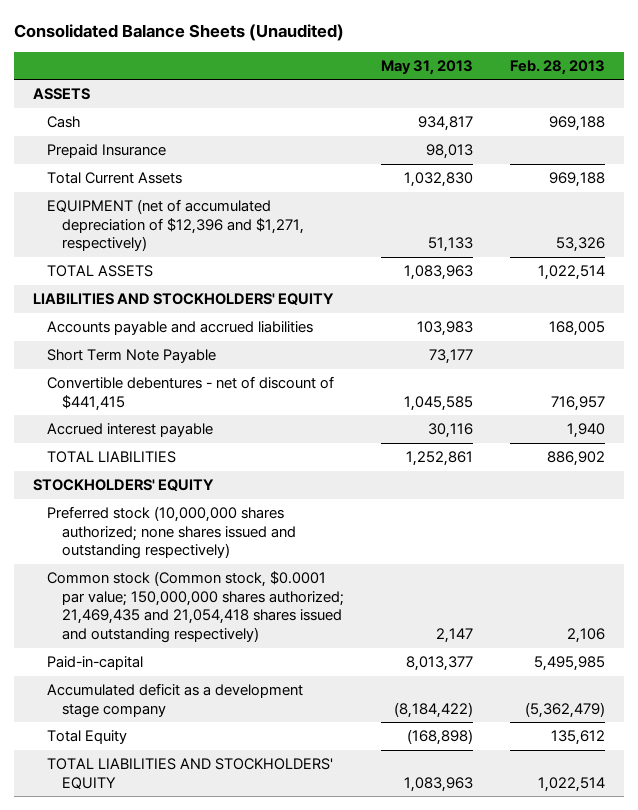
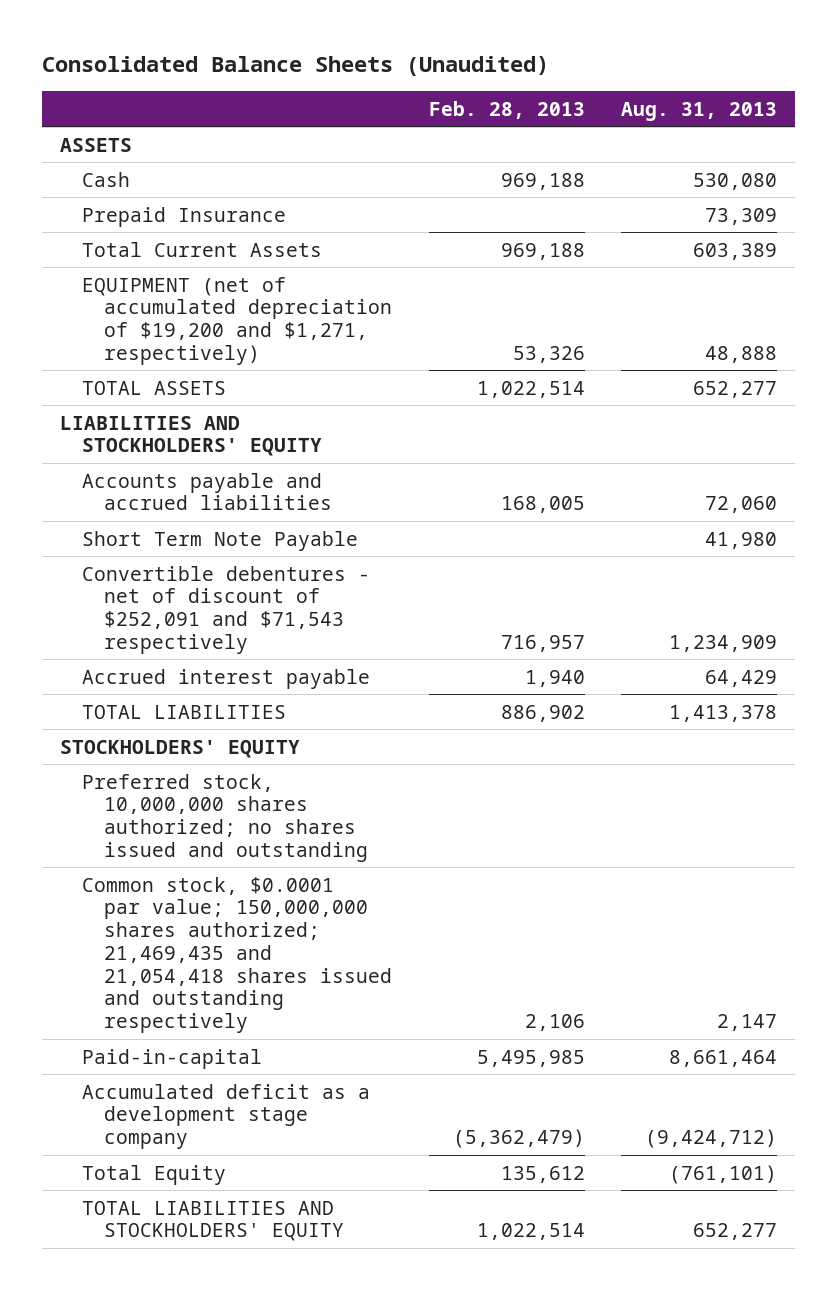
[380,59,473,75] May 31, 2013 -> none
none -> [620,101,777,121] Aug. 31, 2013
[47,199,304,252] EQUIPMENT (net of accumulated depreciation of $12,396 and $1,271, respectively) -> [82,276,393,365] EQUIPMENT (net of accumulated depreciation of $19,200 and $1,271, respectively)
[47,376,335,411] Convertible debentures - net of discount of $441,415 -> [82,565,371,654] Convertible debentures - net of discount of $252,091 and $71,543 respectively
[47,506,296,560] Preferred stock (10,000,000 shares authorized; none shares issued and outstanding respectively) -> [82,773,369,862] Preferred stock, 10,000,000 shares authorized; no shares issued and outstanding
[47,571,344,644] Common stock (Common stock, $0.0001 par value; 150,000,000 shares authorized; 21,469,435 and 21,054,418 shares issued and outstanding respectively) -> [82,876,393,1034] Common stock, $0.0001 par value; 150,000,000 shares authorized; 21,469,435 and 21,054,418 shares issued and outstanding respectively

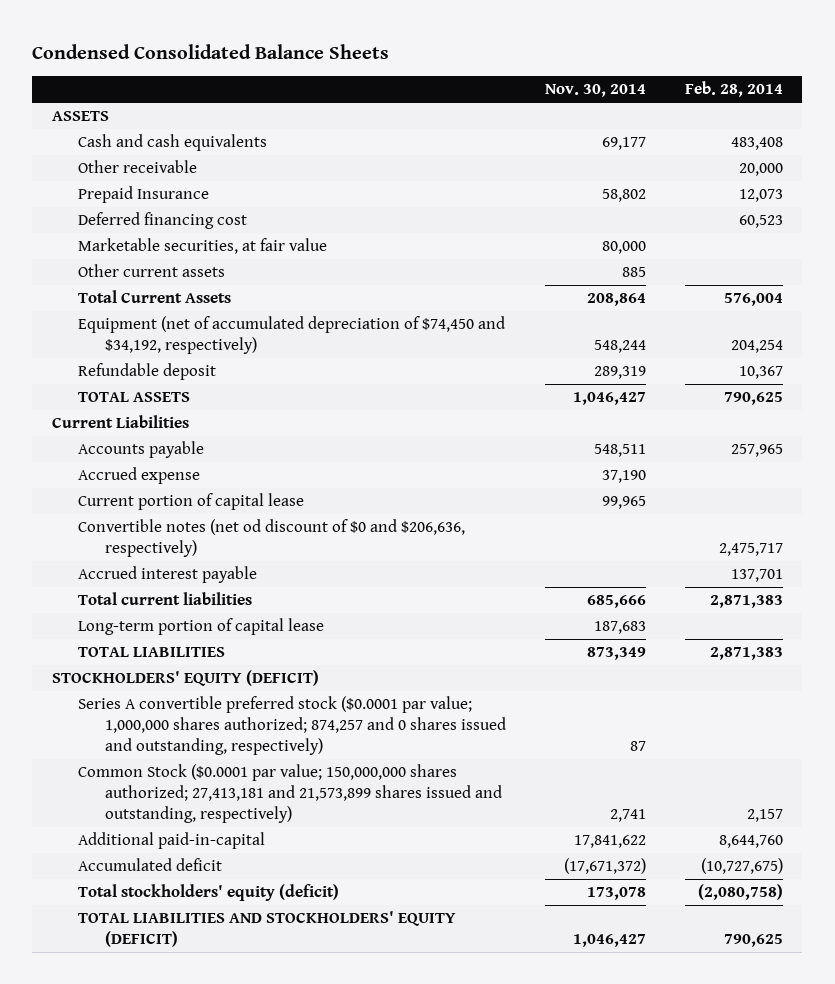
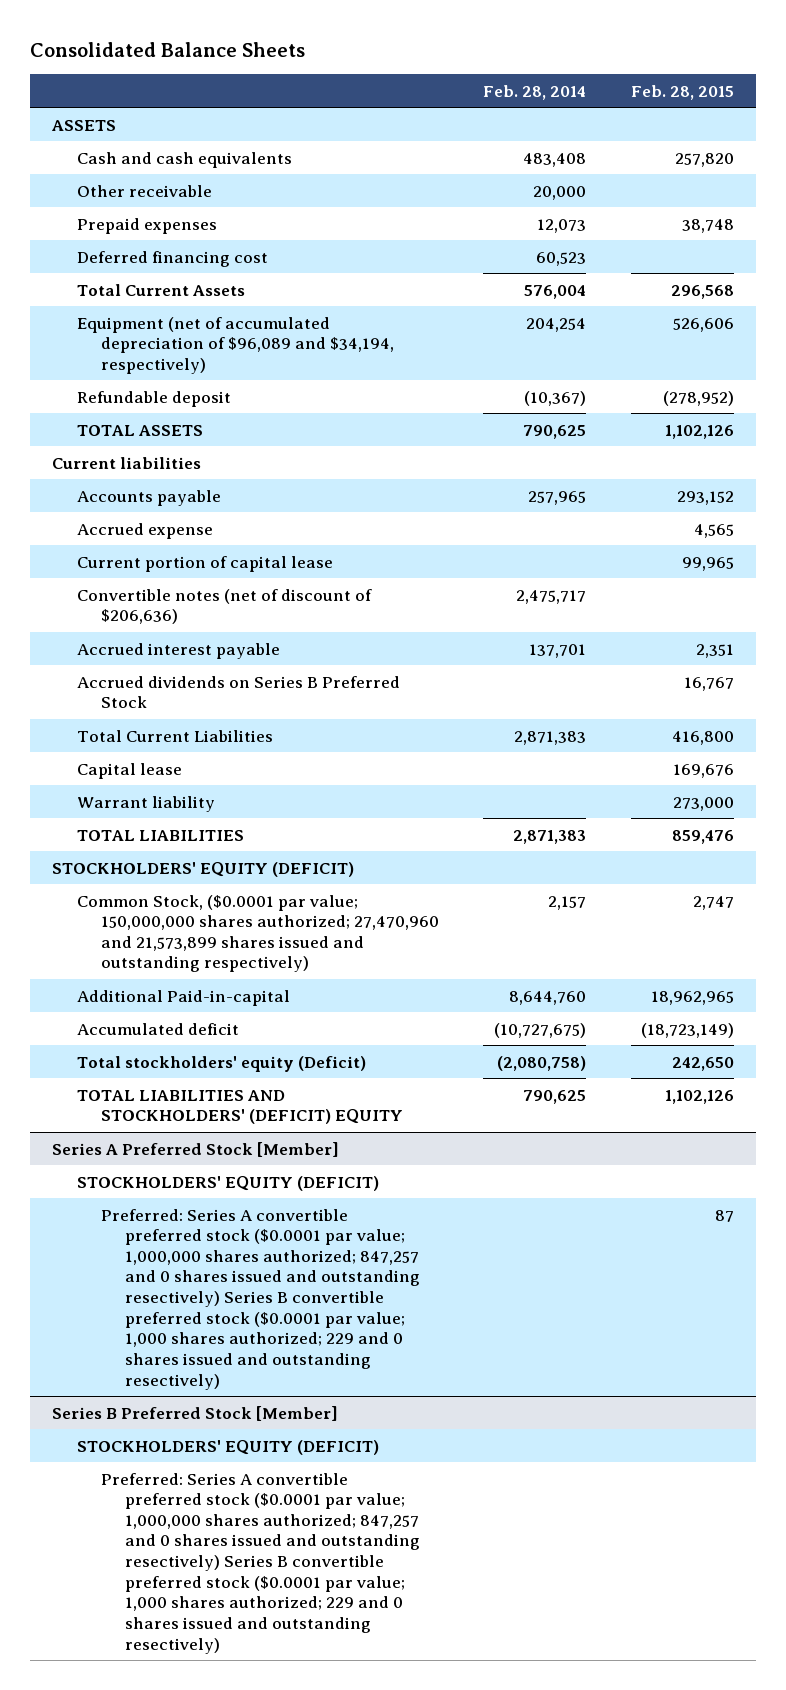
[32,43,390,59] Condensed Consolidated Balance Sheets -> [30,41,306,57] Consolidated Balance Sheets
[544,84,646,98] Nov. 30, 2014 -> none
none -> [630,84,734,100] Feb. 28, 2015
[78,186,210,204] Prepaid Insurance -> [76,217,217,234] Prepaid expenses
[78,238,328,255] Marketable securities, at fair value -> none
[78,264,226,278] Other current assets -> none
[78,316,506,355] Equipment (net of accumulated depreciation of $74,450 and $34,192, respectively) -> [76,316,394,374] Equipment (net of accumulated depreciation of $96,089 and $34,194, respectively)
[738,366,783,380] 10,367 -> [524,390,587,406] (10,367)
[51,415,189,429] Current Liabilities -> [52,456,202,469] Current liabilities
[78,519,466,558] Convertible notes (net od discount of $0 and $206,636, respectively) -> [76,588,372,625] Convertible notes (net of discount of $206,636)
[78,618,325,636] Long-term portion of capital lease -> none
none -> [76,675,400,709] Accrued dividends on Series B Preferred Stock
[78,592,253,606] Total current liabilities -> [76,729,273,742] Total Current Liabilities
none -> [76,762,182,779] Capital lease
none -> [76,795,215,812] Warrant liability
[78,696,506,755] Series A convertible preferred stock ($0.0001 par value; 1,000,000 shares authorized; 874,257 and 0 shares issued and outstanding, respectively) -> none
[78,764,502,823] Common Stock ($0.0001 par value; 150,000,000 shares authorized; 27,413,181 and 21,573,899 shares issued and outstanding, respectively) -> [76,894,439,973] Common Stock, ($0.0001 par value; 150,000,000 shares authorized; 27,470,960 and 21,573,899 shares issued and outstanding respectively)
[78,832,266,850] Additional paid-in-capital -> [76,989,290,1006] Additional Paid-in-capital
[78,884,340,902] Total stockholders' equity (deficit) -> [76,1055,366,1072] Total stockholders' equity (Deficit)
[78,911,457,948] TOTAL LIABILITIES AND STOCKHOLDERS' EQUITY (DEFICIT) -> [76,1089,403,1125] TOTAL LIABILITIES AND STOCKHOLDERS' (DEFICIT) EQUITY
none -> [52,1141,340,1157] Series A Preferred Stock [Member]
none -> [76,1175,379,1191] STOCKHOLDERS' EQUITY (DEFICIT)
none -> [100,1208,421,1390] Preferred: Series A convertible preferred stock ($0.0001 par value; 1,000,000 shares authorized; 847,257 and 0 shares issued and outstanding resectively) Series B convertible preferred stock ($0.0001 par value; 1,000 shares authorized; 229 and 0 shares issued and outstanding resectively)
none -> [52,1405,339,1421] Series B Preferred Stock [Member]
none -> [76,1439,379,1455] STOCKHOLDERS' EQUITY (DEFICIT)
none -> [100,1472,421,1654] Preferred: Series A convertible preferred stock ($0.0001 par value; 1,000,000 shares authorized; 847,257 and 0 shares issued and outstanding resectively) Series B convertible preferred stock ($0.0001 par value; 1,000 shares authorized; 229 and 0 shares issued and outstanding resectively)

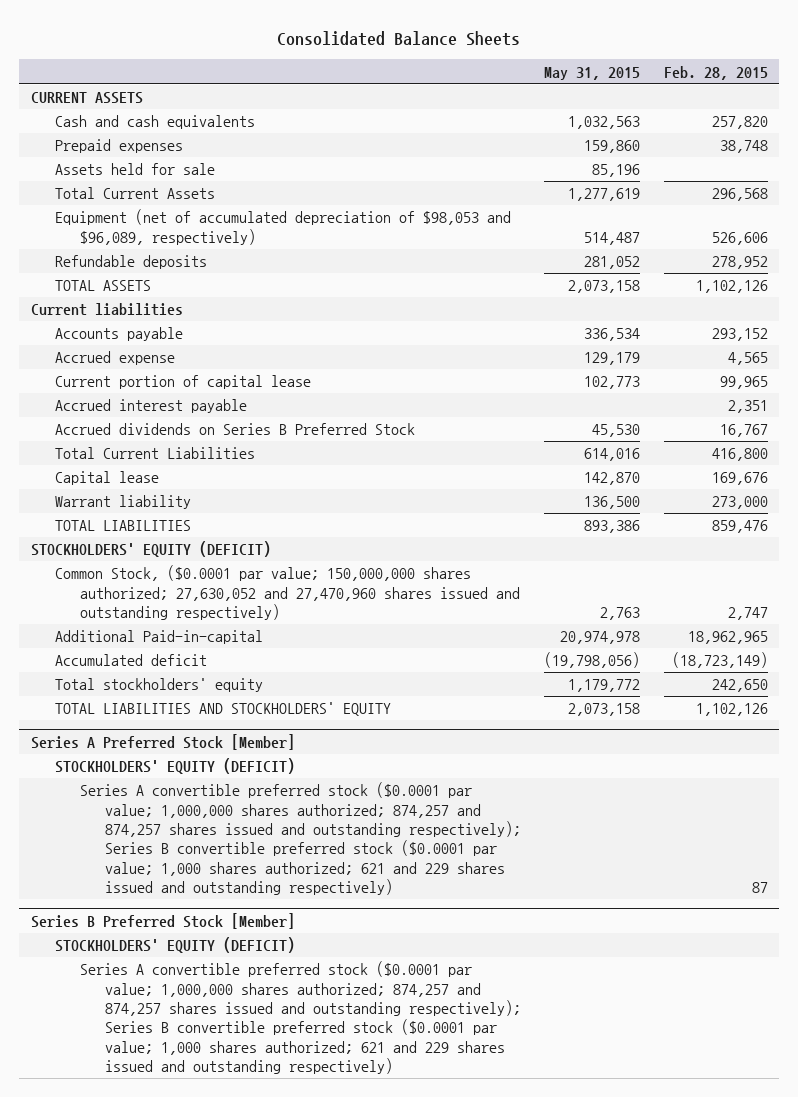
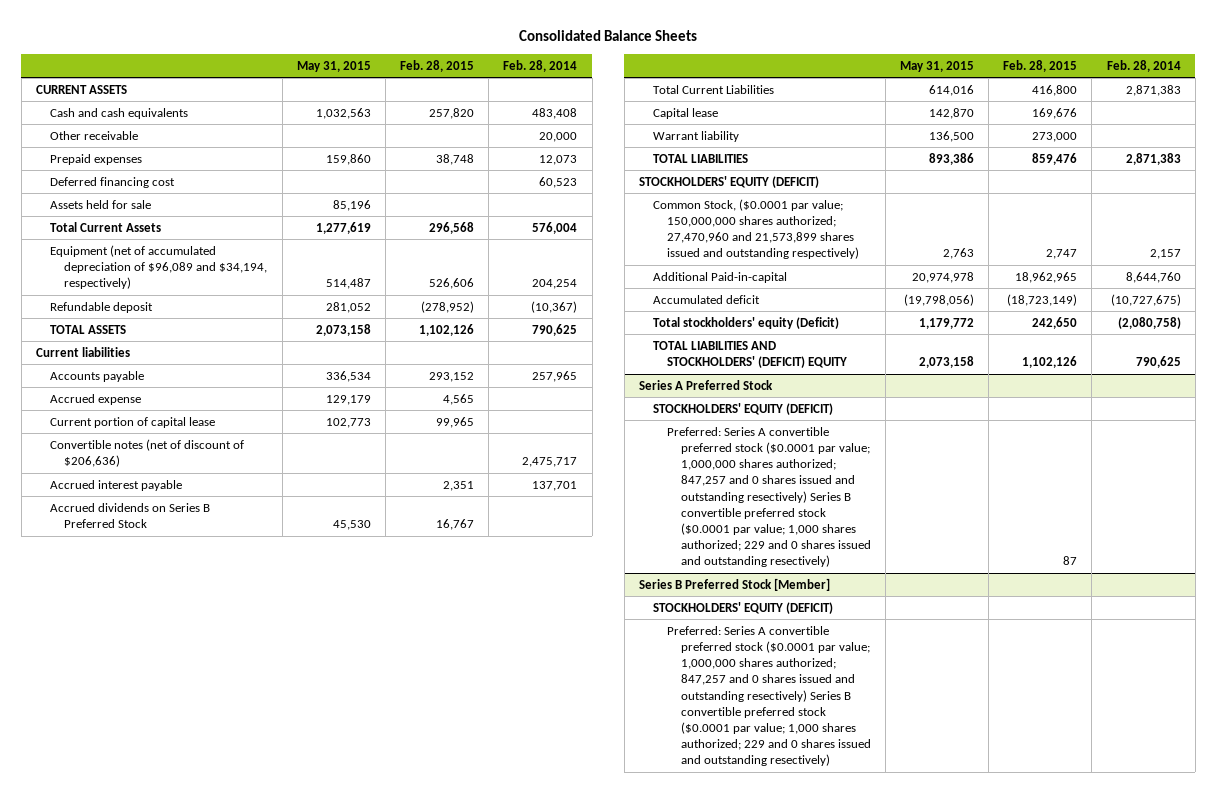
none -> [503,59,578,72] Feb. 28, 2014
none -> [49,130,138,140] Other receivable
none -> [49,176,175,188] Deferred financing cost
[55,209,512,245] Equipment (net of accumulated depreciation of $98,053 and $96,089, respectively) -> [49,244,267,290] Equipment (net of accumulated depreciation of $96,089 and $34,194, respectively)
[55,255,208,270] Refundable deposits -> [49,301,153,313] Refundable deposit
[711,256,768,270] 278,952 -> [421,300,475,313] (278,952)
none -> [49,438,244,468] Convertible notes (net of discount of $206,636)
[55,565,520,620] Common Stock, ($0.0001 par value; 150,000,000 shares authorized; 27,630,052 and 27,470,960 shares issued and outstanding respectively) -> [652,198,859,260] Common Stock, ($0.0001 par value; 150,000,000 shares authorized; 27,470,960 and 21,573,899 shares issued and outstanding respectively)
[55,678,264,693] Total stockholders' equity -> [652,316,839,329] Total stockholders' equity (Deficit)
[55,702,392,717] TOTAL LIABILITIES AND STOCKHOLDERS' EQUITY -> [652,340,847,369] TOTAL LIABILITIES AND STOCKHOLDERS' (DEFICIT) EQUITY
[30,733,295,750] Series A Preferred Stock [Member] -> [638,379,773,390] Series A Preferred Stock
[79,782,521,895] Series A convertible preferred stock ($0.0001 par value; 1,000,000 shares authorized; 874,257 and 874,257 shares issued and outstanding respectively); Series B convertible preferred stock ($0.0001 par value; 1,000 shares authorized; 621 and 229 shares issued and outstanding respectively) -> [666,426,871,568] Preferred: Series A convertible preferred stock ($0.0001 par value; 1,000,000 shares authorized; 847,257 and 0 shares issued and outstanding resectively) Series B convertible preferred stock ($0.0001 par value; 1,000 shares authorized; 229 and 0 shares issued and outstanding resectively)
[79,961,521,1074] Series A convertible preferred stock ($0.0001 par value; 1,000,000 shares authorized; 874,257 and 874,257 shares issued and outstanding respectively); Series B convertible preferred stock ($0.0001 par value; 1,000 shares authorized; 621 and 229 shares issued and outstanding respectively) -> [666,625,871,767] Preferred: Series A convertible preferred stock ($0.0001 par value; 1,000,000 shares authorized; 847,257 and 0 shares issued and outstanding resectively) Series B convertible preferred stock ($0.0001 par value; 1,000 shares authorized; 229 and 0 shares issued and outstanding resectively)

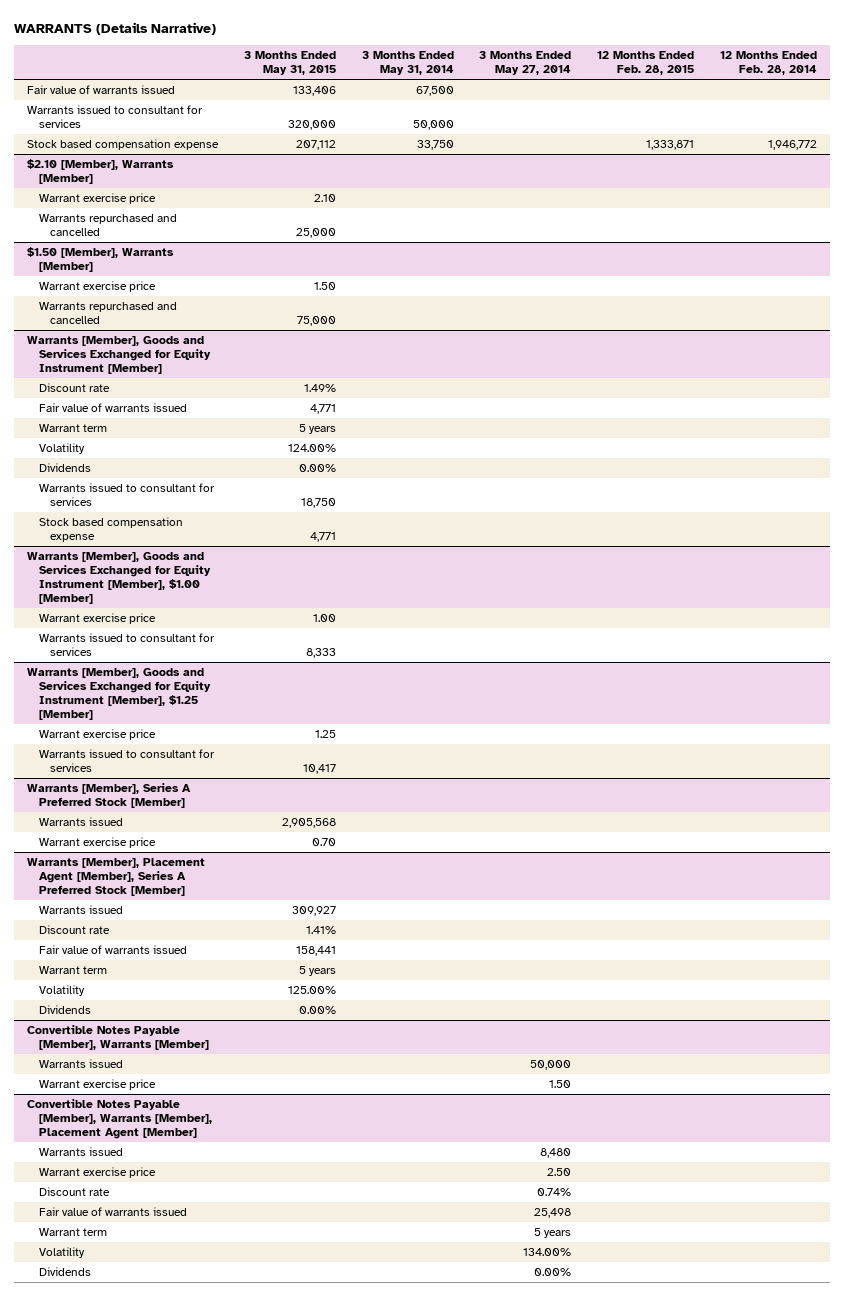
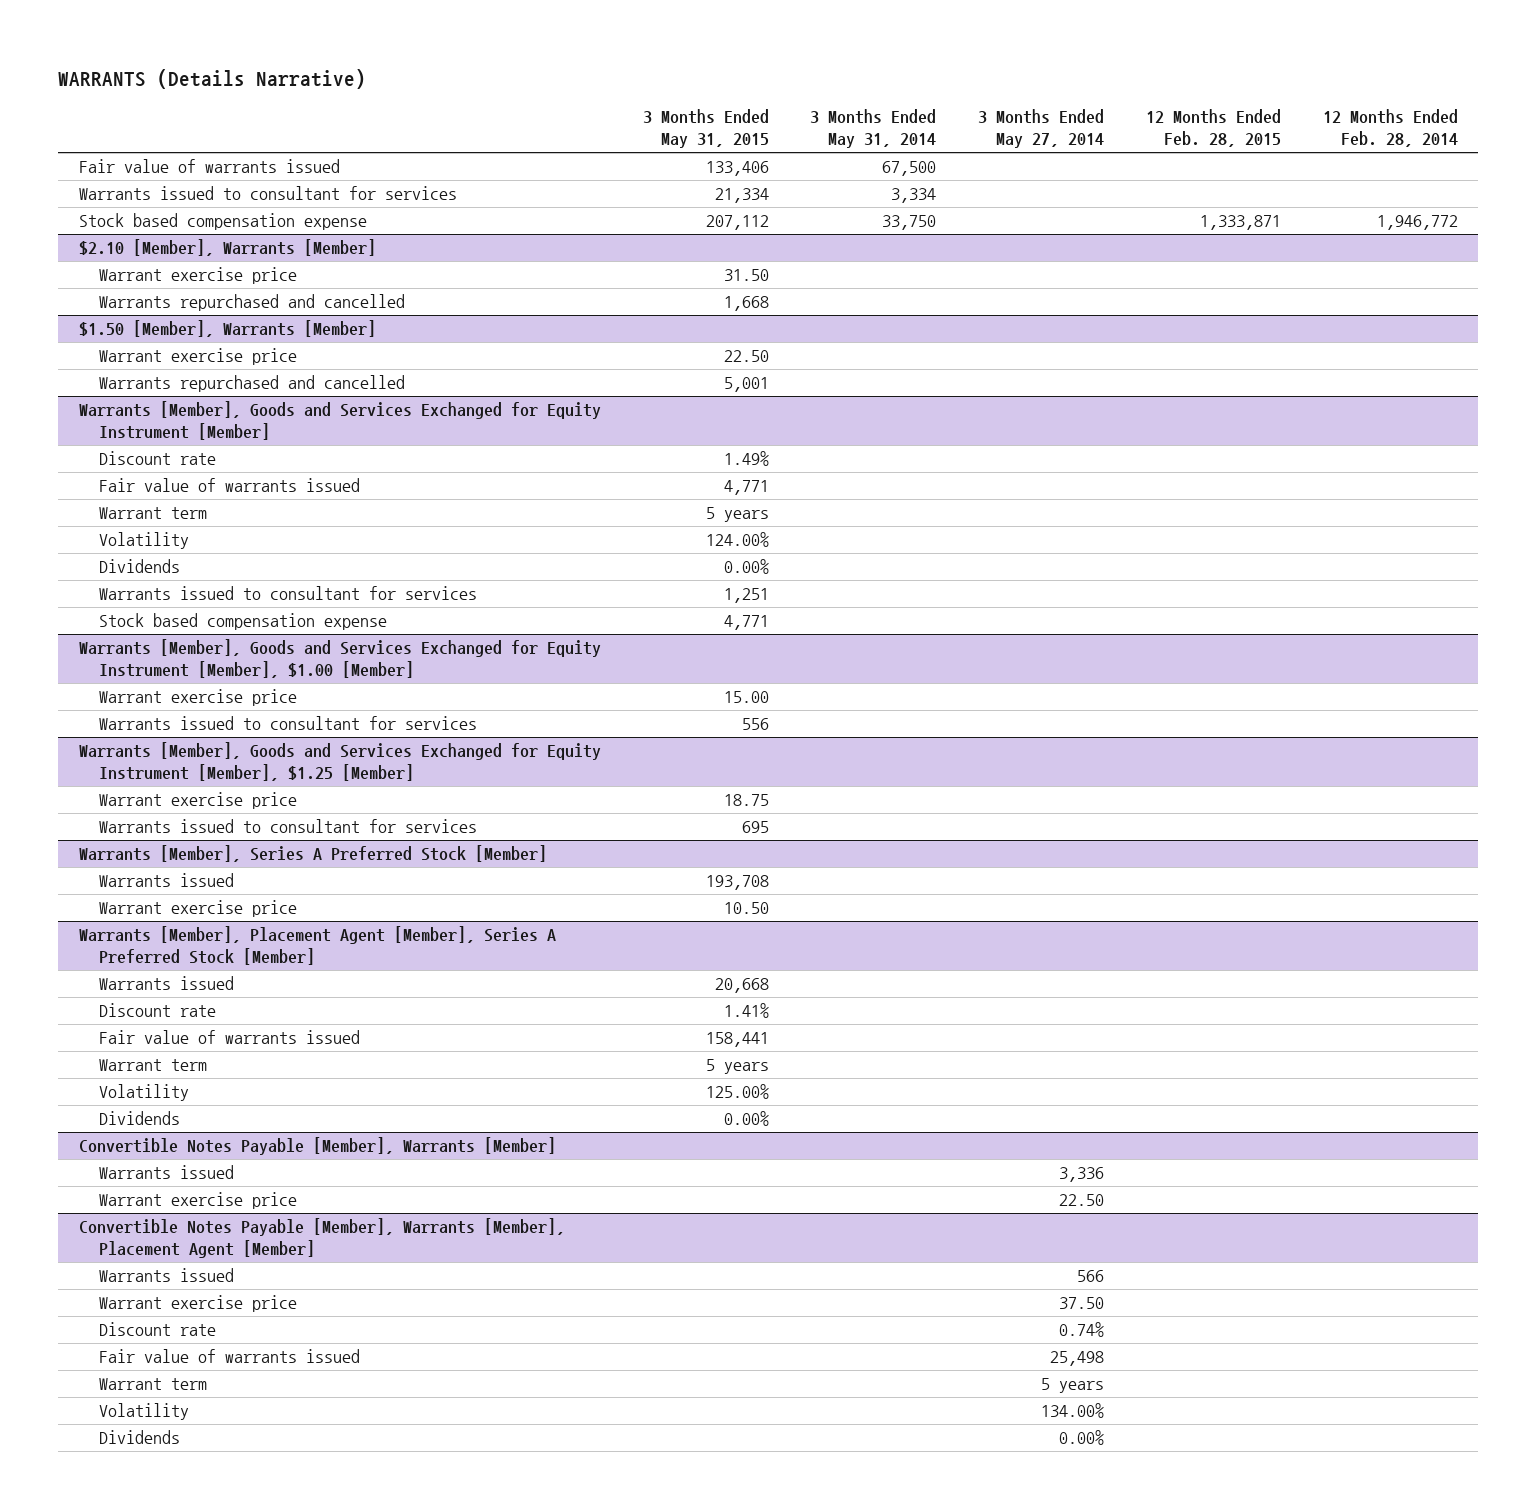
[288,120,337,131] 320,000 -> [714,188,769,204] 21,334
[412,120,454,131] 50,000 -> [891,188,937,204] 3,334
[314,194,337,203] 2.10 -> [723,269,769,282] 31.50
[296,228,337,239] 25,000 -> [723,296,769,312] 1,668
[314,282,337,291] 1.50 -> [723,350,769,363] 22.50
[297,316,337,327] 75,000 -> [723,377,769,393] 5,001
[301,498,337,509] 18,750 -> [723,588,769,604] 1,251
[313,614,337,623] 1.00 -> [723,691,769,704] 15.00
[306,648,337,659] 8,333 -> [741,718,769,731] 556
[315,730,337,739] 1.25 -> [723,794,769,807] 18.75
[303,764,337,775] 10,417 -> [741,821,769,834] 695
[282,818,337,829] 2,905,568 -> [705,875,769,891] 193,708
[312,838,337,847] 0.70 -> [723,902,769,915] 10.50
[292,906,337,917] 309,927 -> [714,978,769,994] 20,668
[530,1060,572,1071] 50,000 -> [1059,1167,1105,1183] 3,336
[549,1080,572,1089] 1.50 -> [1059,1194,1105,1207] 22.50
[540,1148,572,1159] 8,480 -> [1077,1270,1105,1283] 566
[547,1168,572,1177] 2.50 -> [1059,1297,1105,1310] 37.50

